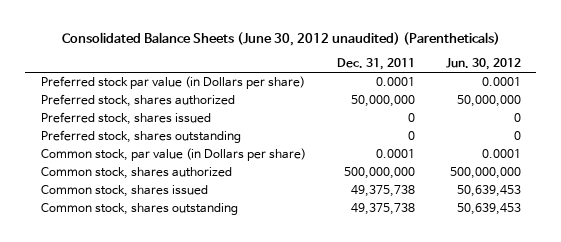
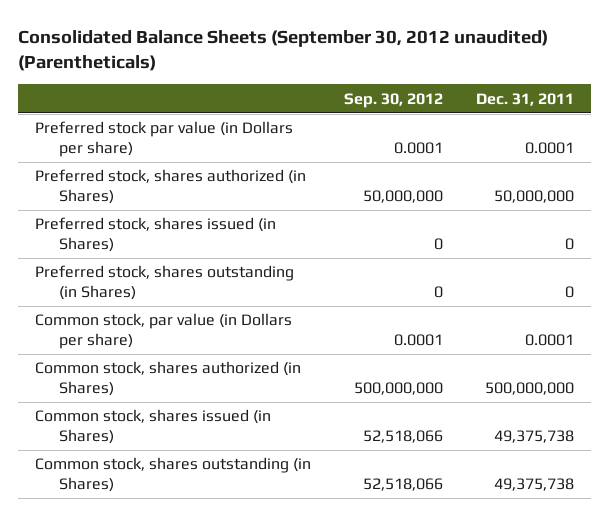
[61,31,500,46] Consolidated Balance Sheets (June 30, 2012 unaudited) (Parentheticals) -> [18,30,549,72] Consolidated Balance Sheets (September 30, 2012 unaudited) (Parentheticals)
[445,58,521,71] Jun. 30, 2012 -> none
none -> [343,92,443,108] Sep. 30, 2012
[40,94,235,108] Preferred stock, shares authorized -> [34,169,306,204] Preferred stock, shares authorized (in Shares)
[40,112,211,126] Preferred stock, shares issued -> [34,217,276,252] Preferred stock, shares issued (in Shares)
[40,130,241,144] Preferred stock, shares outstanding -> [34,265,294,300] Preferred stock, shares outstanding (in Shares)
[40,167,232,180] Common stock, shares authorized -> [34,361,301,396] Common stock, shares authorized (in Shares)
[40,185,208,198] Common stock, shares issued -> [34,409,271,444] Common stock, shares issued (in Shares)
[40,203,238,216] Common stock, shares outstanding -> [34,457,311,492] Common stock, shares outstanding (in Shares)

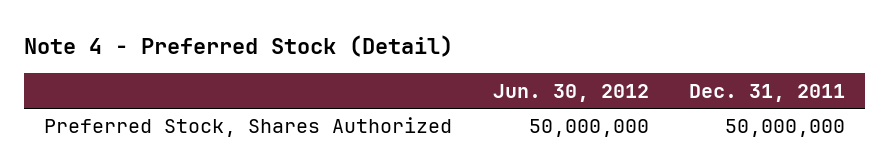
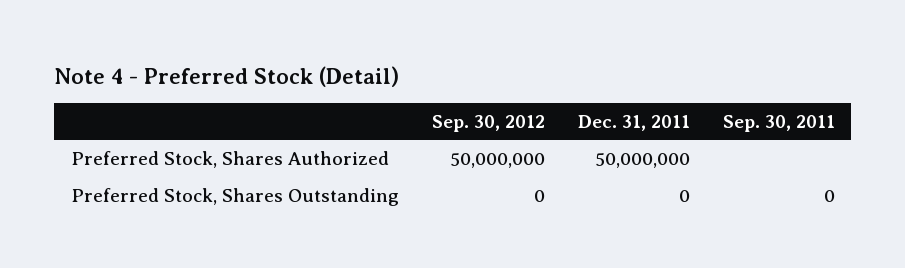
[492,83,649,102] Jun. 30, 2012 -> none
none -> [431,114,545,132] Sep. 30, 2012
none -> [722,114,835,132] Sep. 30, 2011
none -> [70,187,399,206] Preferred Stock, Shares Outstanding

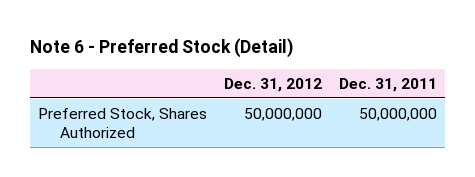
[54,65,400,87] Note 4 - Preferred Stock (Detail) -> [29,38,293,59] Note 6 - Preferred Stock (Detail)
[431,114,545,132] Sep. 30, 2012 -> none
[722,114,835,132] Sep. 30, 2011 -> none
none -> [223,77,322,92] Dec. 31, 2012
[70,187,399,206] Preferred Stock, Shares Outstanding -> none

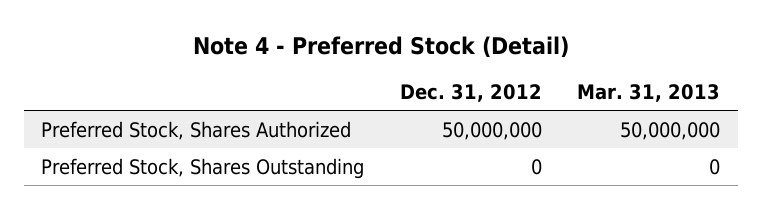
[29,38,293,59] Note 6 - Preferred Stock (Detail) -> [192,36,569,59] Note 4 - Preferred Stock (Detail)
[338,77,437,92] Dec. 31, 2011 -> none
none -> [577,84,721,103] Mar. 31, 2013
none -> [41,157,365,179] Preferred Stock, Shares Outstanding

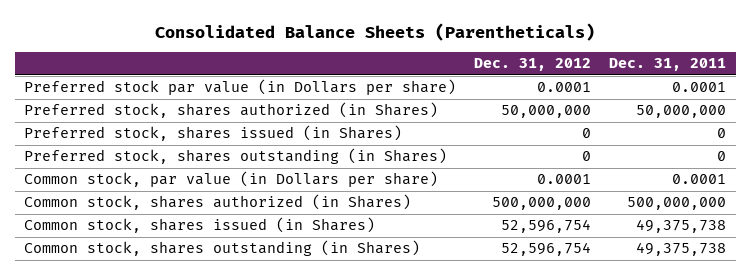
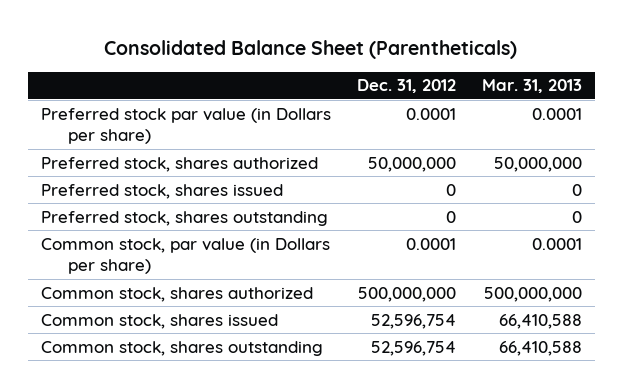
[155,22,596,41] Consolidated Balance Sheets (Parentheticals) -> [104,39,518,59] Consolidated Balance Sheet (Parentheticals)
[609,58,727,72] Dec. 31, 2011 -> none
none -> [481,79,582,94] Mar. 31, 2013
[24,102,439,119] Preferred stock, shares authorized (in Shares) -> [41,156,319,172] Preferred stock, shares authorized
[24,125,403,142] Preferred stock, shares issued (in Shares) -> [41,183,284,199] Preferred stock, shares issued
[24,148,448,165] Preferred stock, shares outstanding (in Shares) -> [41,210,329,226] Preferred stock, shares outstanding
[24,194,412,211] Common stock, shares authorized (in Shares) -> [41,286,314,302] Common stock, shares authorized
[24,217,376,234] Common stock, shares issued (in Shares) -> [41,313,279,329] Common stock, shares issued
[24,240,421,257] Common stock, shares outstanding (in Shares) -> [41,340,324,356] Common stock, shares outstanding

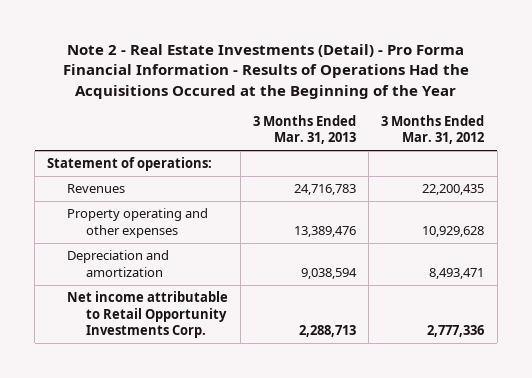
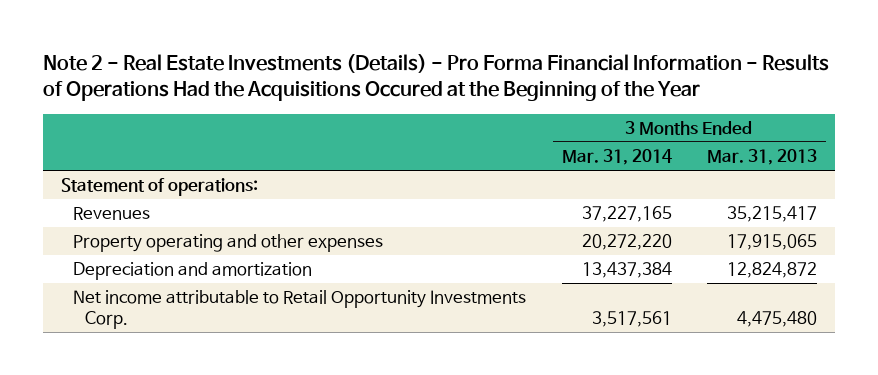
[62,43,469,99] Note 2 - Real Estate Investments (Detail) - Pro Forma Financial Information - Results of Operations Had the Acquisitions Occured at the Beginning of the Year -> [42,53,829,102] Note 2 - Real Estate Investments (Details) - Pro Forma Financial Information - Results of Operations Had the Acquisitions Occured at the Beginning of the Year
[381,114,485,145] 3 Months Ended Mar. 31, 2012 -> none
none -> [561,149,672,166] Mar. 31, 2014
[294,184,357,196] 24,716,783 -> [727,206,818,223] 35,215,417
[294,225,357,237] 13,389,476 -> [727,234,818,251] 17,915,065
[301,267,358,279] 9,038,594 -> [727,262,818,279] 12,824,872
[299,325,357,338] 2,288,713 -> [737,311,818,328] 4,475,480

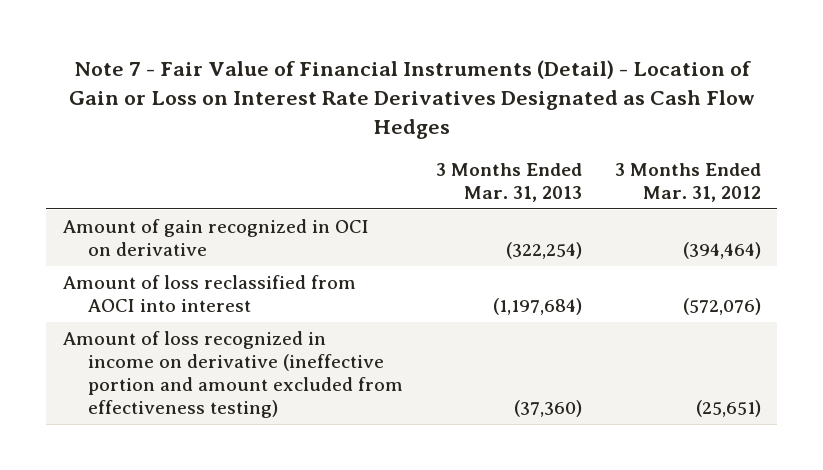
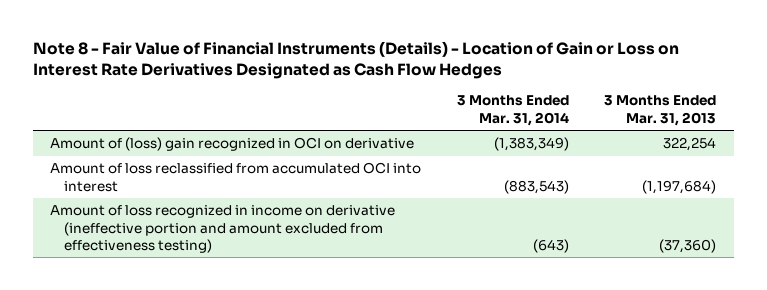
[68,59,755,140] Note 7 - Fair Value of Financial Instruments (Detail) - Location of Gain or Loss on Interest Rate Derivatives Designated as Cash Flow Hedges -> [32,40,679,79] Note 8 - Fair Value of Financial Instruments (Details) - Location of Gain or Loss on Interest Rate Derivatives Designated as Cash Flow Hedges
[614,162,761,202] 3 Months Ended Mar. 31, 2012 -> none
none -> [456,95,569,126] 3 Months Ended Mar. 31, 2014
[62,218,369,256] Amount of gain recognized in OCI on derivative -> [50,137,415,152] Amount of (loss) gain recognized in OCI on derivative
[505,241,582,259] (322,254) -> [663,137,717,152] 322,254
[62,274,356,312] Amount of loss reclassified from AOCI into interest -> [50,162,422,192] Amount of loss reclassified from accumulated OCI into interest

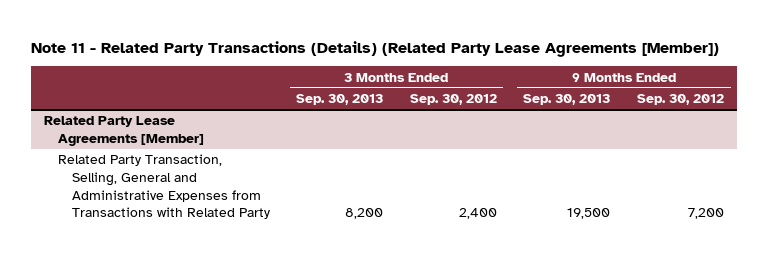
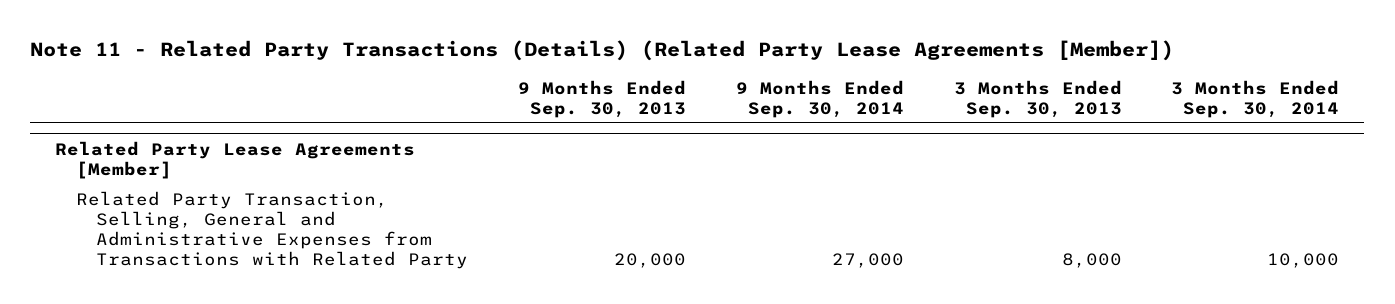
[409,94,497,106] Sep. 30, 2012 -> none
[637,94,725,106] Sep. 30, 2012 -> none
none -> [735,79,904,118] 9 Months Ended Sep. 30, 2014
none -> [1171,79,1340,118] 3 Months Ended Sep. 30, 2014
[345,208,384,220] 8,200 -> [1061,252,1122,268] 8,000
[567,208,611,220] 19,500 -> [613,252,686,268] 20,000

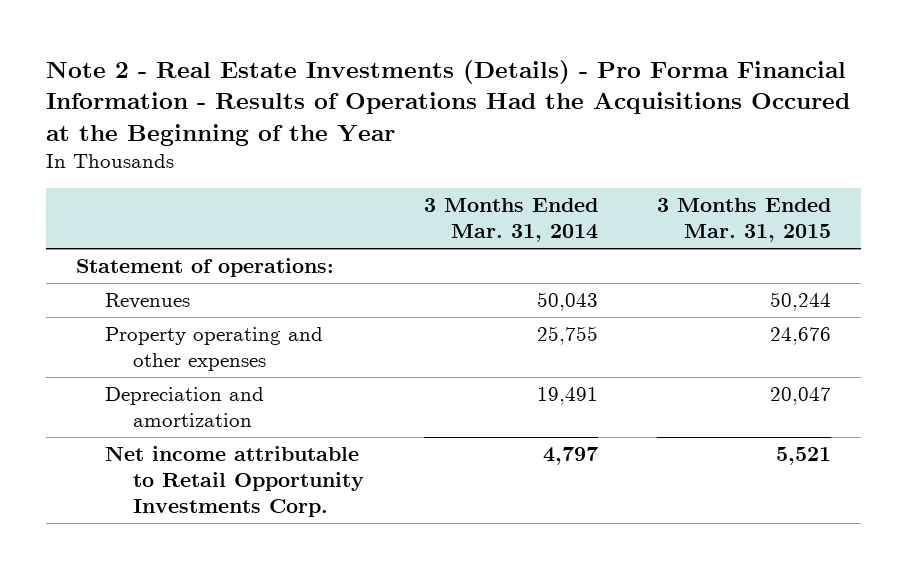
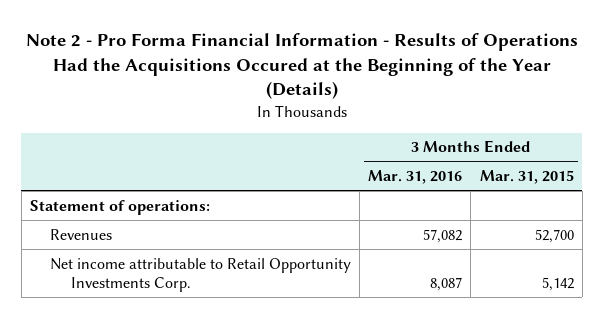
[46,59,851,146] Note 2 - Real Estate Investments (Details) - Pro Forma Financial Information - Results of Operations Had the Acquisitions Occured at the Beginning of the Year -> [25,32,578,100] Note 2 - Pro Forma Financial Information - Results of Operations Had the Acquisitions Occured at the Beginning of the Year (Details)
[423,198,598,243] 3 Months Ended Mar. 31, 2014 -> none
none -> [368,170,463,185] Mar. 31, 2016
[104,326,323,371] Property operating and other expenses -> none
[104,386,264,427] Depreciation and amortization -> none
[770,291,832,311] 50,244 -> [534,228,574,243] 52,700
[776,446,832,465] 5,521 -> [541,276,574,291] 5,142

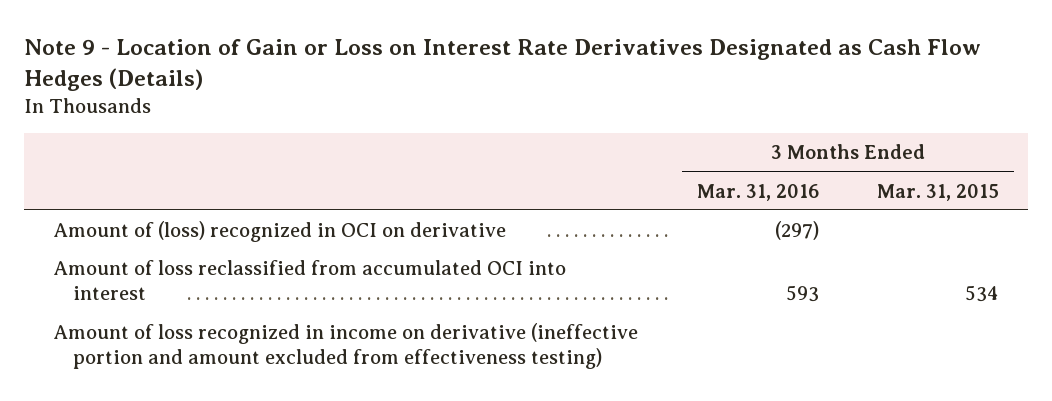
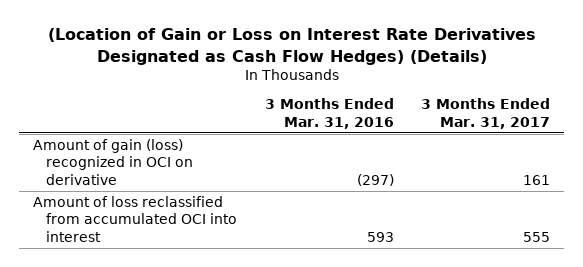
[24,39,982,92] Note 9 - Location of Gain or Loss on Interest Rate Derivatives Designated as Cash Flow Hedges (Details) -> [47,28,536,65] (Location of Gain or Loss on Interest Rate Derivatives Designated as Cash Flow Hedges) (Details)
[877,183,1000,201] Mar. 31, 2015 -> none
none -> [421,98,551,129] 3 Months Ended Mar. 31, 2017
[53,220,507,242] Amount of (loss) recognized in OCI on derivative -> [33,138,194,185] Amount of gain (loss) recognized in OCI on derivative
[53,322,639,370] Amount of loss recognized in income on derivative (ineffective portion and amount excluded from effectiveness testing) -> none

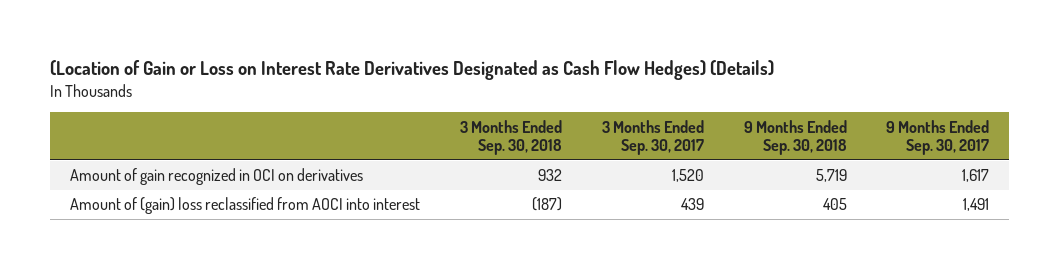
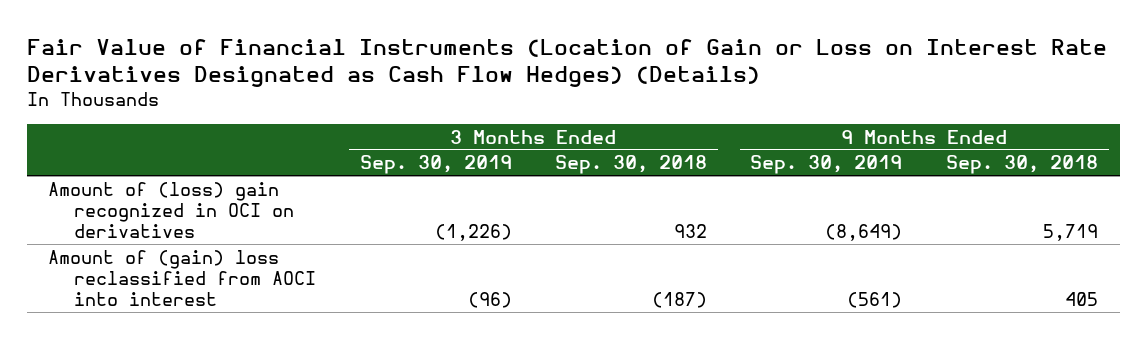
[50,60,775,81] (Location of Gain or Loss on Interest Rate Derivatives Designated as Cash Flow Hedges) (Details) -> [26,38,1107,88] Fair Value of Financial Instruments (Location of Gain or Loss on Interest Rate Derivatives Designated as Cash Flow Hedges) (Details)
[601,119,704,156] 3 Months Ended Sep. 30, 2017 -> none
[886,119,990,156] 9 Months Ended Sep. 30, 2017 -> none
none -> [359,155,512,175] Sep. 30, 2019
none -> [750,155,903,175] Sep. 30, 2019
[70,168,364,186] Amount of gain recognized in OCI on derivatives -> [48,181,295,238] Amount of (loss) gain recognized in OCI on derivatives

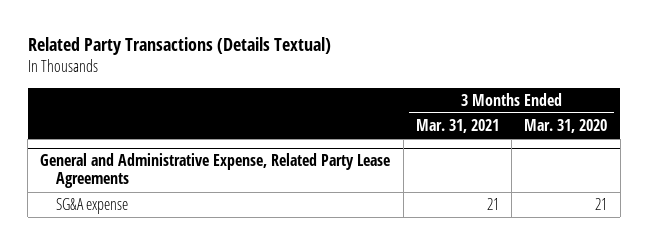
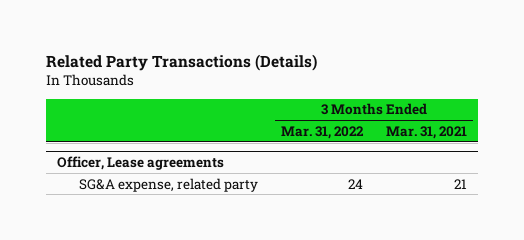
[27,37,331,56] Related Party Transactions (Details Textual) -> [45,53,317,71] Related Party Transactions (Details)
[524,118,608,133] Mar. 31, 2020 -> none
none -> [280,125,364,139] Mar. 31, 2022
[40,153,391,189] General and Administrative Expense, Related Party Lease Agreements -> none
none -> [57,156,225,171] Officer, Lease agreements
[56,198,129,215] SG&A expense -> [78,177,258,192] SG&A expense, related party

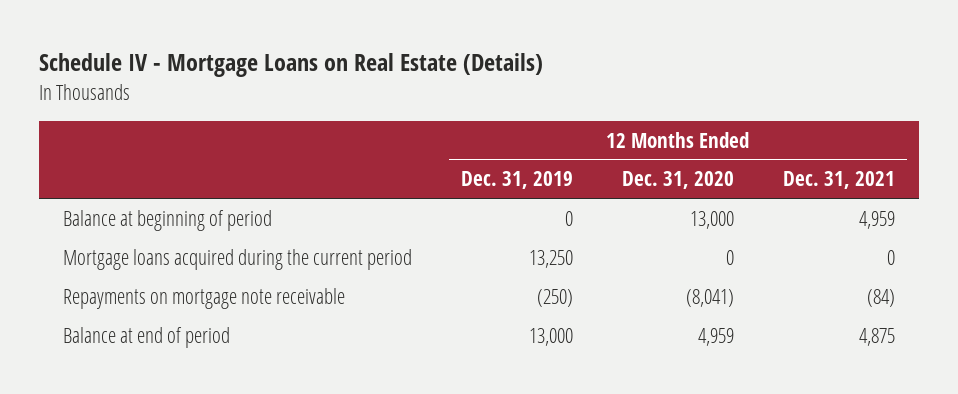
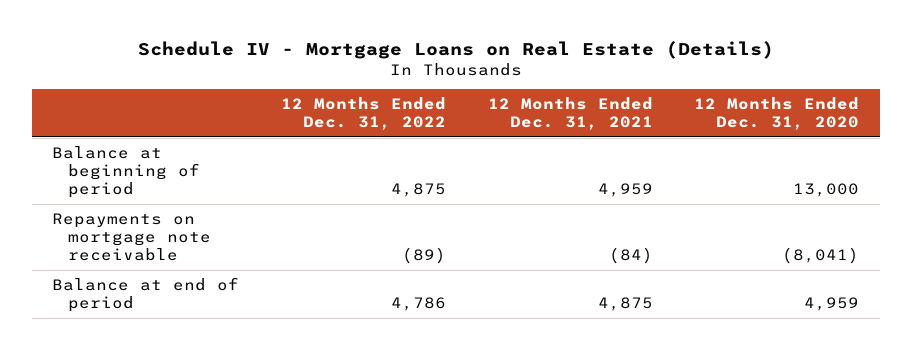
[460,171,573,190] Dec. 31, 2019 -> none
none -> [281,97,447,131] 12 Months Ended Dec. 31, 2022
[63,248,413,270] Mortgage loans acquired during the current period -> none

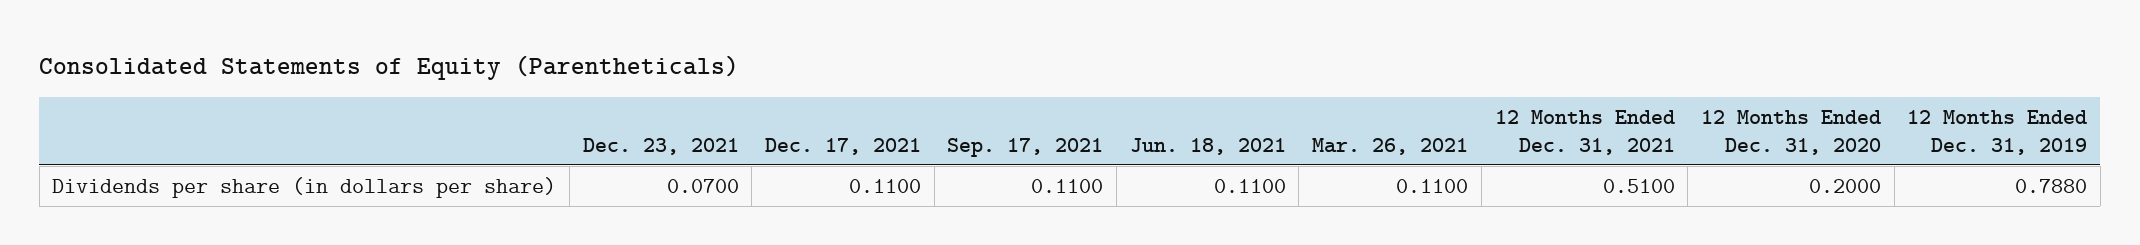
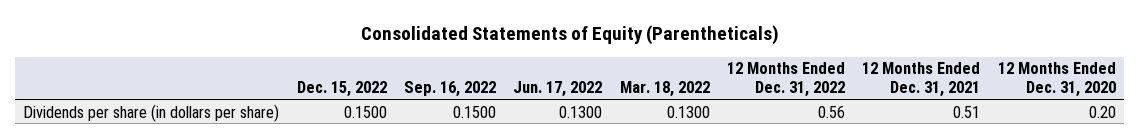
[582,137,739,155] Dec. 23, 2021 -> none
[765,137,922,155] Dec. 17, 2021 -> none
[947,137,1104,157] Sep. 17, 2021 -> none
[1129,137,1286,155] Jun. 18, 2021 -> none
[1312,137,1469,155] Mar. 26, 2021 -> none
[1907,109,2088,155] 12 Months Ended Dec. 31, 2019 -> none
none -> [296,81,387,98] Dec. 15, 2022
none -> [404,81,497,98] Sep. 16, 2022
none -> [513,81,603,98] Jun. 17, 2022
none -> [619,81,710,98] Mar. 18, 2022
none -> [727,62,846,98] 12 Months Ended Dec. 31, 2022
[1602,178,1675,193] 0.5100 -> [953,105,981,118] 0.51
[1808,178,1881,193] 0.2000 -> [1088,105,1116,118] 0.20

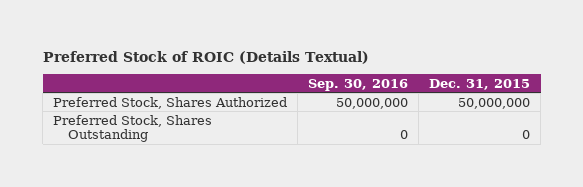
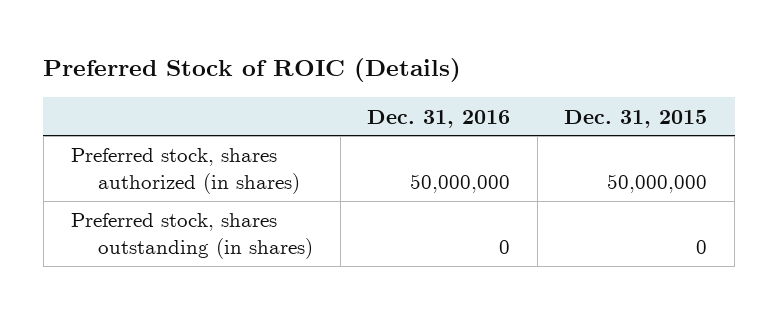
[42,50,369,64] Preferred Stock of ROIC (Details Textual) -> [43,58,462,83] Preferred Stock of ROIC (Details)
[308,78,409,91] Sep. 30, 2016 -> none
none -> [367,109,511,128] Dec. 31, 2016
[53,96,288,109] Preferred Stock, Shares Authorized -> [70,148,301,194] Preferred stock, shares authorized (in shares)
[53,114,213,143] Preferred Stock, Shares Outstanding -> [70,213,314,259] Preferred stock, shares outstanding (in shares)

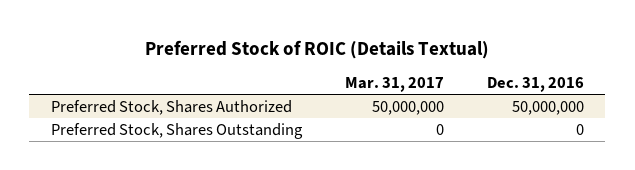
[43,58,462,83] Preferred Stock of ROIC (Details) -> [145,39,490,59] Preferred Stock of ROIC (Details Textual)
[564,109,708,128] Dec. 31, 2015 -> none
none -> [344,77,444,93] Mar. 31, 2017
[70,148,301,194] Preferred stock, shares authorized (in shares) -> [50,99,292,115] Preferred Stock, Shares Authorized
[70,213,314,259] Preferred stock, shares outstanding (in shares) -> [50,122,303,139] Preferred Stock, Shares Outstanding

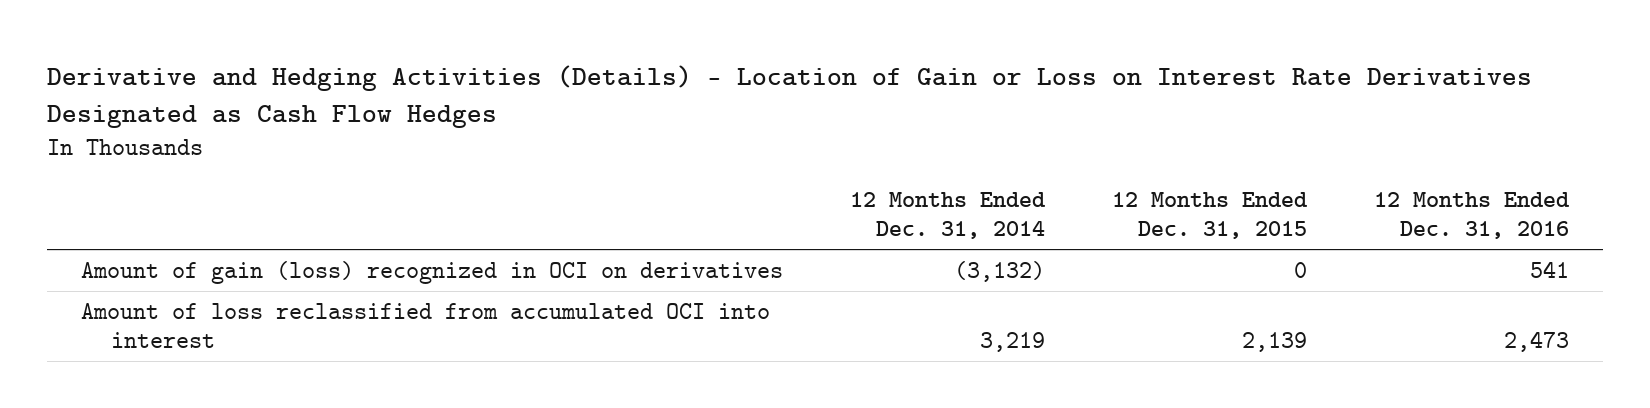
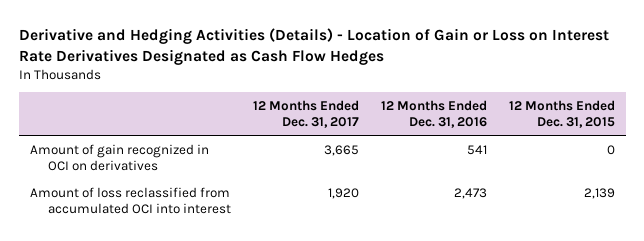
[849,192,1046,240] 12 Months Ended Dec. 31, 2014 -> none
none -> [252,99,359,129] 12 Months Ended Dec. 31, 2017
[80,261,783,285] Amount of gain (loss) recognized in OCI on derivatives -> [29,143,209,172] Amount of gain recognized in OCI on derivatives

